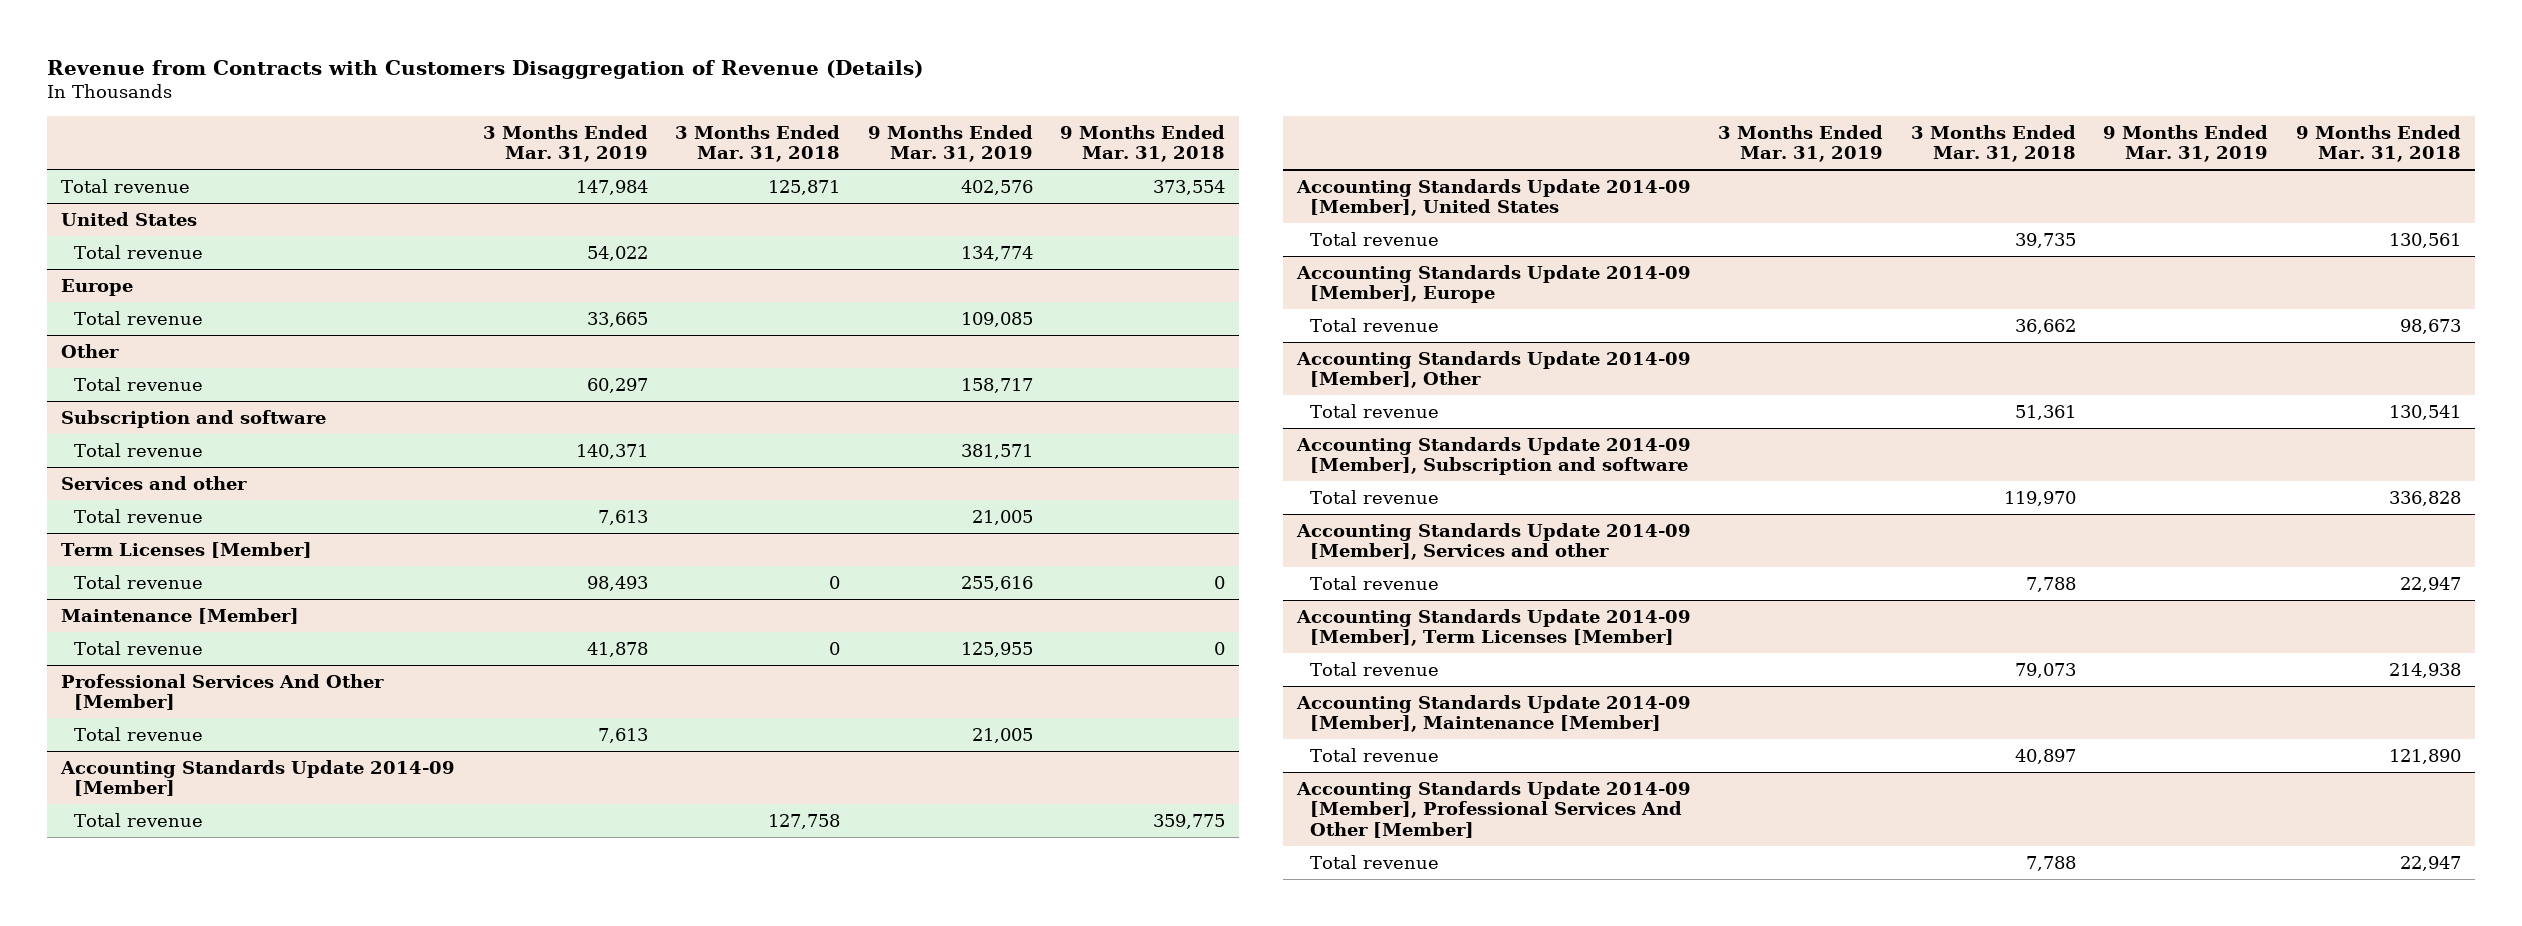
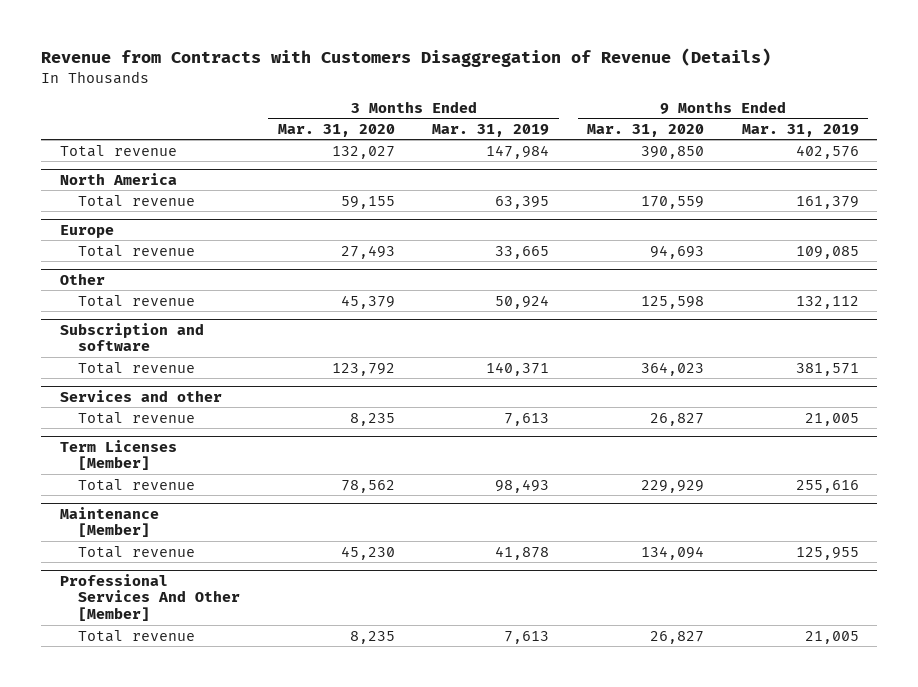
[675,124,841,163] 3 Months Ended Mar. 31, 2018 -> none
[1060,124,1226,163] 9 Months Ended Mar. 31, 2018 -> none
none -> [277,123,395,137] Mar. 31, 2020
none -> [586,123,704,137] Mar. 31, 2020
[61,211,198,226] United States -> [59,172,177,185] North America
[586,245,648,261] 54,022 -> [495,195,550,209] 63,395
[960,245,1033,261] 134,774 -> [795,195,859,209] 161,379
[586,377,648,393] 60,297 -> [495,294,550,309] 50,924
[960,377,1033,393] 158,717 -> [795,295,859,309] 132,112
[60,759,456,797] Accounting Standards Update 2014-09 [Member] -> none
[74,812,204,827] Total revenue -> none
[1295,178,1691,217] Accounting Standards Update 2014-09 [Member], United States -> none
[1309,231,1439,246] Total revenue -> none
[1295,264,1691,304] Accounting Standards Update 2014-09 [Member], Europe -> none
[1309,317,1439,332] Total revenue -> none
[1295,350,1691,389] Accounting Standards Update 2014-09 [Member], Other -> none
[1309,403,1439,418] Total revenue -> none
[1295,436,1691,476] Accounting Standards Update 2014-09 [Member], Subscription and software -> none
[1309,489,1439,504] Total revenue -> none
[1295,522,1691,561] Accounting Standards Update 2014-09 [Member], Services and other -> none
[1309,575,1439,590] Total revenue -> none
[1295,608,1691,647] Accounting Standards Update 2014-09 [Member], Term Licenses [Member] -> none
[1309,661,1439,676] Total revenue -> none
[1295,694,1691,733] Accounting Standards Update 2014-09 [Member], Maintenance [Member] -> none
[1309,747,1439,762] Total revenue -> none
[1295,780,1691,838] Accounting Standards Update 2014-09 [Member], Professional Services And Other [Member] -> none
[1309,854,1439,869] Total revenue -> none

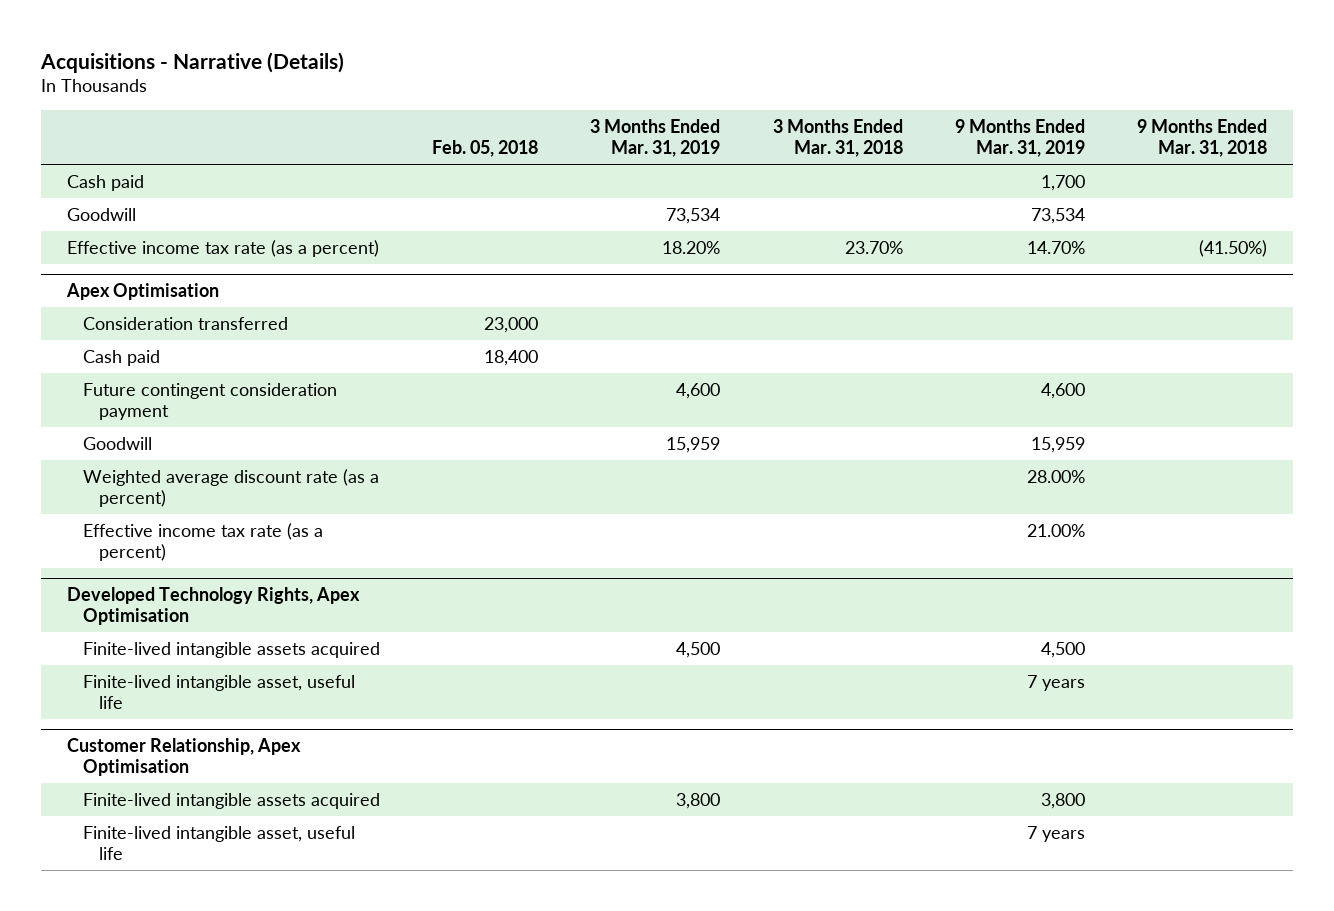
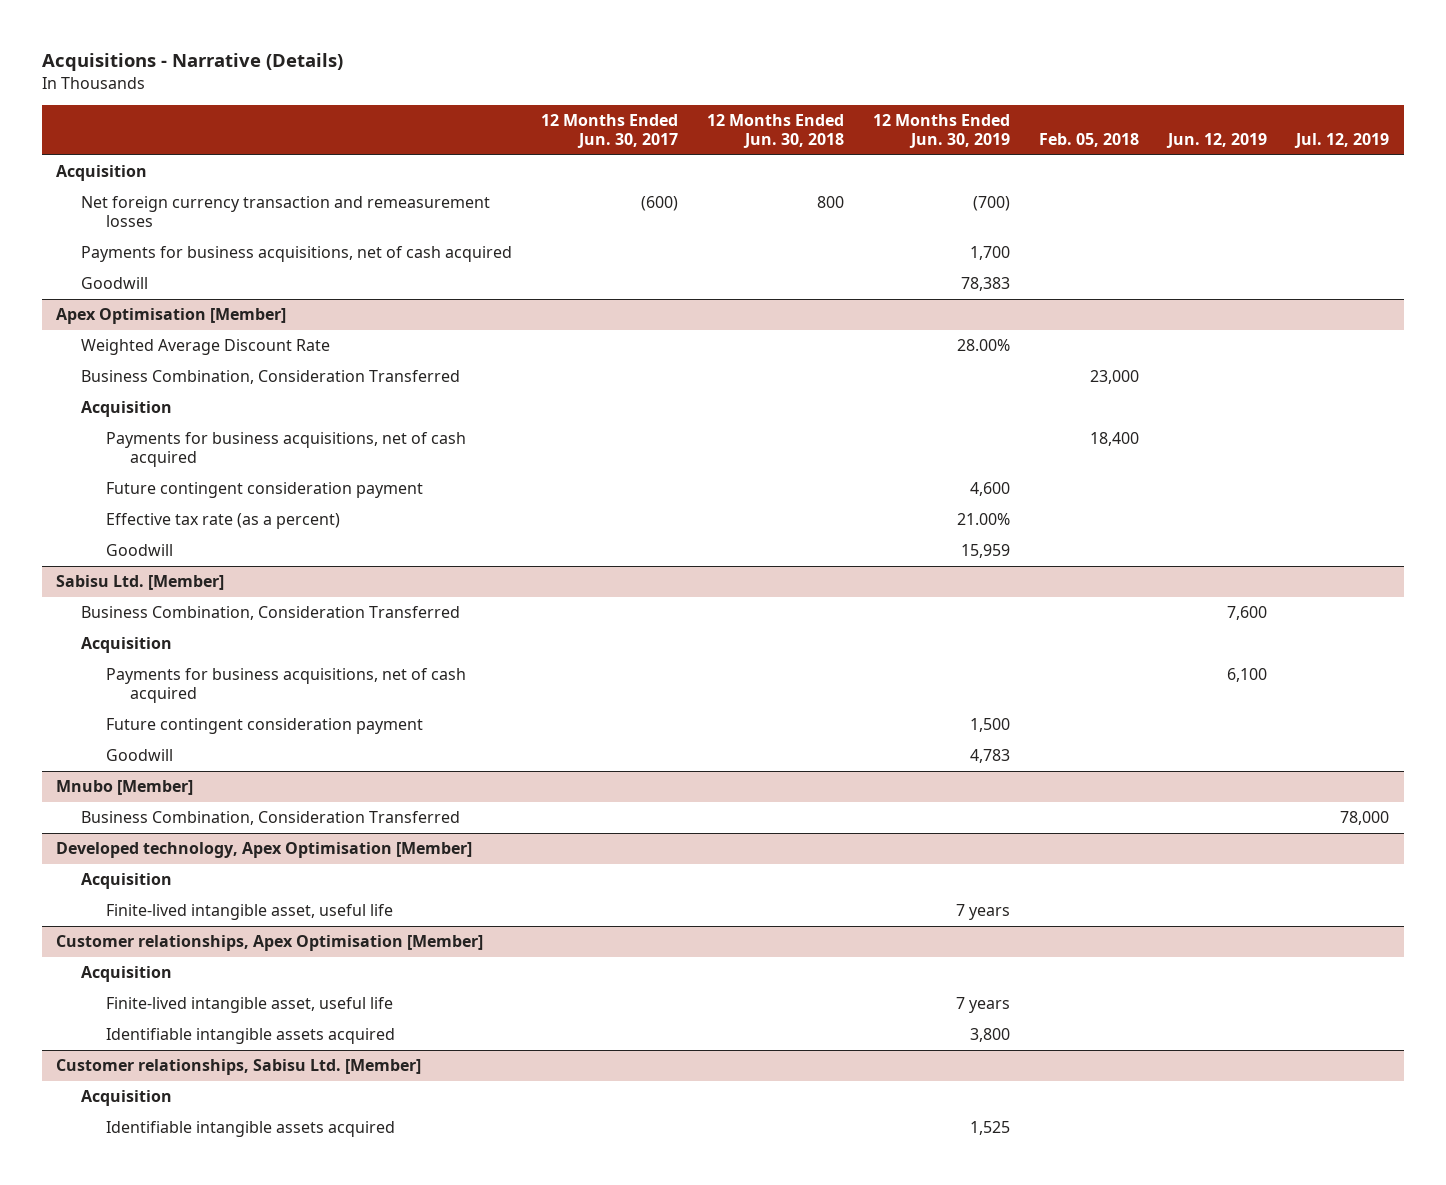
[590,119,721,157] 3 Months Ended Mar. 31, 2019 -> none
[772,119,903,157] 3 Months Ended Mar. 31, 2018 -> none
[954,119,1085,157] 9 Months Ended Mar. 31, 2019 -> none
[1137,119,1268,157] 9 Months Ended Mar. 31, 2018 -> none
none -> [541,114,679,148] 12 Months Ended Jun. 30, 2017
none -> [707,114,845,148] 12 Months Ended Jun. 30, 2018
none -> [873,114,1011,148] 12 Months Ended Jun. 30, 2019
none -> [1166,132,1268,148] Jun. 12, 2019
none -> [1294,132,1390,148] Jul. 12, 2019
none -> [56,165,148,182] Acquisition
none -> [80,196,490,228] Net foreign currency transaction and remeasurement losses
[67,174,145,191] Cash paid -> [80,246,512,263] Payments for business acquisitions, net of cash acquired
[67,239,380,257] Effective income tax rate (as a percent) -> none
[66,283,220,301] Apex Optimisation -> [56,308,287,325] Apex Optimisation [Member]
none -> [80,339,330,356] Weighted Average Discount Rate
[82,316,288,330] Consideration transferred -> [80,370,460,385] Business Combination, Consideration Transferred
none -> [80,401,172,418] Acquisition
[82,349,160,366] Cash paid -> [105,432,466,468] Payments for business acquisitions, net of cash acquired
none -> [105,513,340,530] Effective tax rate (as a percent)
[82,468,379,507] Weighted average discount rate (as a percent) -> none
[82,522,323,561] Effective income tax rate (as a percent) -> none
[82,641,380,658] Finite-lived intangible assets acquired -> none
none -> [56,575,225,591] Sabisu Ltd. [Member]
none -> [80,606,460,621] Business Combination, Consideration Transferred
none -> [80,637,172,654] Acquisition
none -> [105,668,466,704] Payments for business acquisitions, net of cash acquired
none -> [105,718,423,735] Future contingent consideration payment
none -> [105,749,173,762] Goodwill
none -> [56,780,194,796] Mnubo [Member]
none -> [80,811,460,826] Business Combination, Consideration Transferred
[67,587,361,626] Developed Technology Rights, Apex Optimisation -> [56,842,473,859] Developed technology, Apex Optimisation [Member]
none -> [80,873,172,890] Acquisition
[82,792,380,809] Finite-lived intangible assets acquired -> none
[67,738,302,777] Customer Relationship, Apex Optimisation -> [56,935,484,952] Customer relationships, Apex Optimisation [Member]
none -> [80,966,172,983] Acquisition
none -> [105,1028,395,1045] Identifiable intangible assets acquired
none -> [56,1059,422,1076] Customer relationships, Sabisu Ltd. [Member]
none -> [80,1090,172,1107] Acquisition
none -> [105,1121,395,1138] Identifiable intangible assets acquired

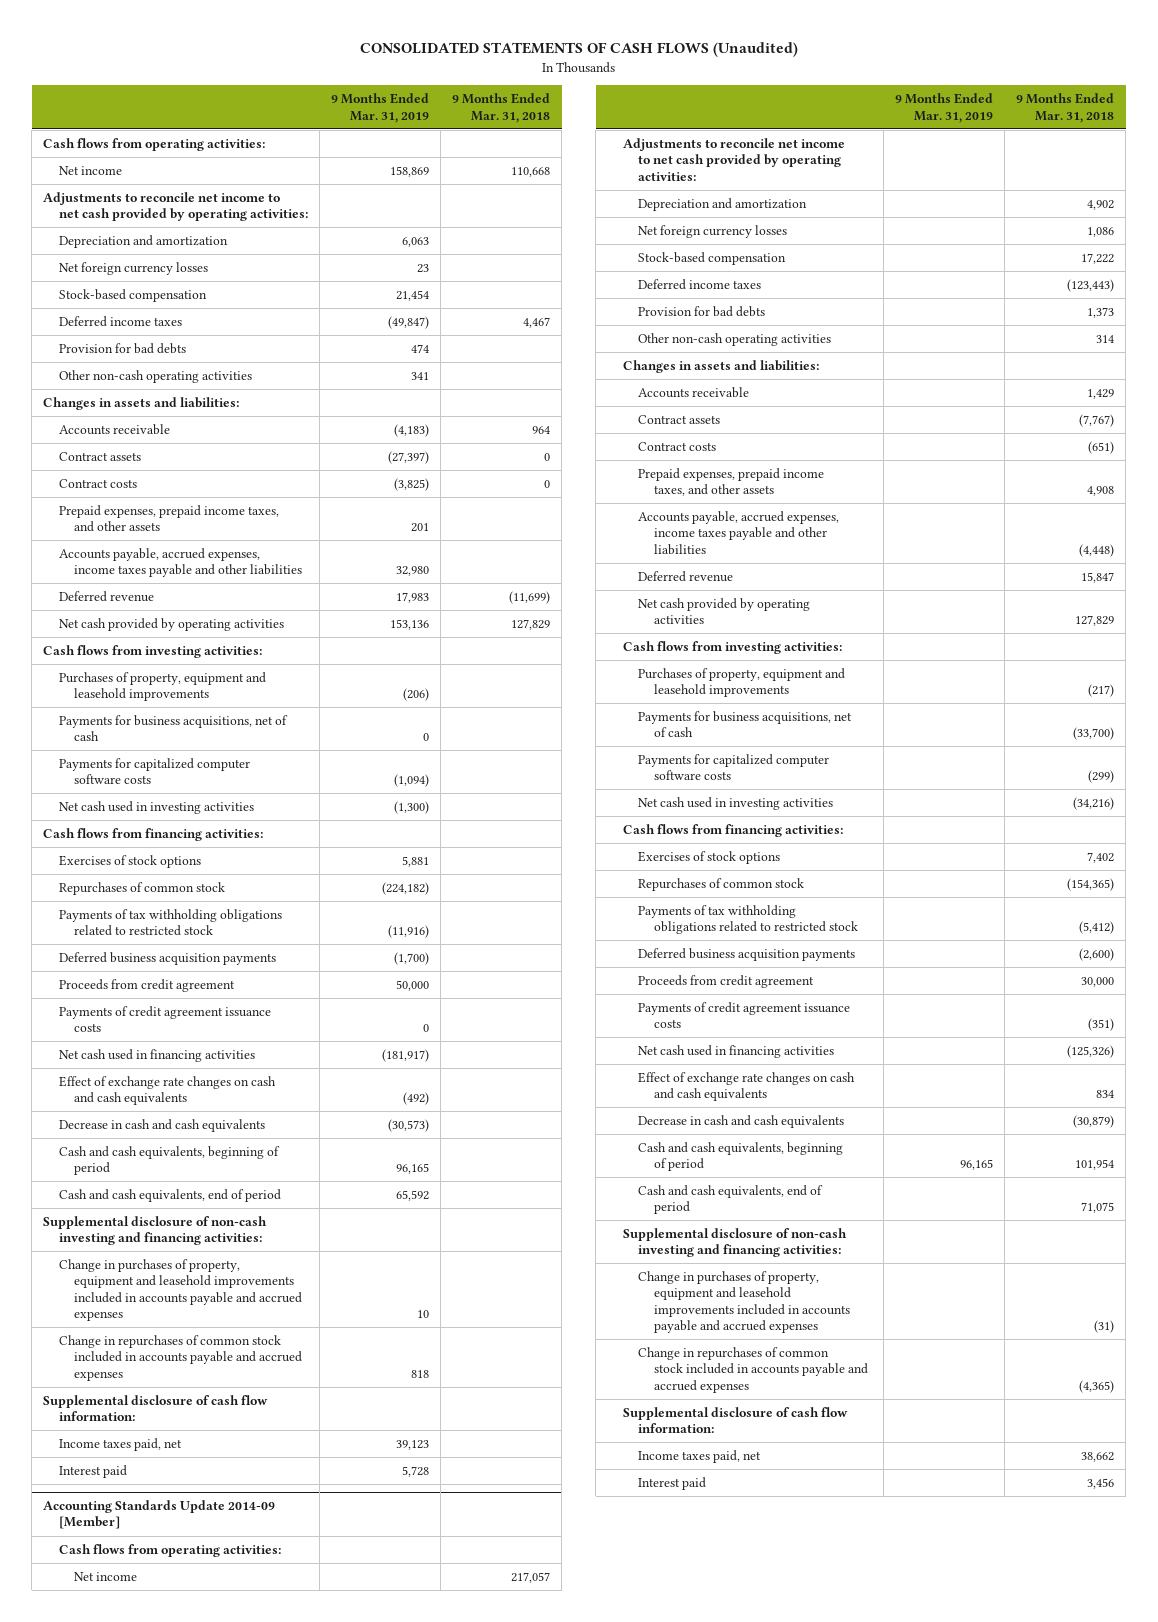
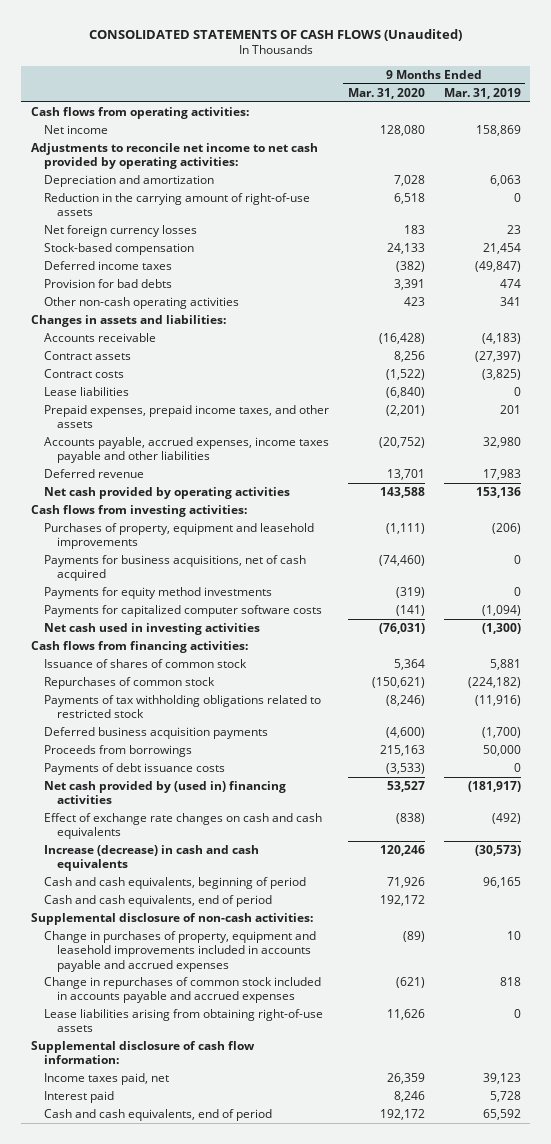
[452,93,551,123] 9 Months Ended Mar. 31, 2018 -> none
none -> [347,87,425,99] Mar. 31, 2020
none -> [43,193,310,217] Reduction in the carrying amount of right-of-use assets
none -> [43,387,129,397] Lease liabilities
[58,714,288,742] Payments for business acquisitions, net of cash -> [43,555,306,582] Payments for business acquisitions, net of cash acquired
none -> [43,587,272,600] Payments for equity method investments
[58,854,201,868] Exercises of stock options -> [43,659,247,669] Issuance of shares of common stock
[58,978,235,992] Proceeds from credit agreement -> [43,745,192,758] Proceeds from borrowings
[58,1005,271,1033] Payments of credit agreement issuance costs -> [43,763,225,776] Payments of debt issuance costs
[58,1048,255,1062] Net cash used in financing activities -> [43,781,286,805] Net cash provided by (used in) financing activities
[58,1118,265,1132] Decrease in cash and cash equivalents -> [43,845,259,872] Increase (decrease) in cash and cash equivalents
none -> [43,895,272,908] Cash and cash equivalents, end of period
[43,1215,268,1246] Supplemental disclosure of non-cash investing and financing activities: -> [30,913,313,926] Supplemental disclosure of non-cash activities:
none -> [43,1009,323,1033] Lease liabilities arising from obtaining right-of-use assets
[43,1500,276,1530] Accounting Standards Update 2014-09 [Member] -> none
[58,1543,281,1557] Cash flows from operating activities: -> none
[74,1571,138,1581] Net income -> none
[622,137,845,181] Adjustments to reconcile net income to net cash provided by operating activities: -> none
[638,197,808,211] Depreciation and amortization -> none
[638,224,788,238] Net foreign currency losses -> none
[638,251,787,265] Stock-based compensation -> none
[638,278,762,290] Deferred income taxes -> none
[638,305,766,317] Provision for bad debts -> none
[638,332,832,346] Other non-cash operating activities -> none
[622,359,819,373] Changes in assets and liabilities: -> none
[638,386,750,398] Accounts receivable -> none
[638,414,721,424] Contract assets -> none
[638,441,717,451] Contract costs -> none
[638,467,825,497] Prepaid expenses, prepaid income taxes, and other assets -> none
[638,510,840,555] Accounts payable, accrued expenses, income taxes payable and other liabilities -> none
[638,570,734,582] Deferred revenue -> none
[638,597,811,625] Net cash provided by operating activities -> none
[622,640,842,654] Cash flows from investing activities: -> none
[638,667,846,698] Purchases of property, equipment and leasehold improvements -> none
[638,710,853,738] Payments for business acquisitions, net of cash -> none
[638,753,830,781] Payments for capitalized computer software costs -> none
[638,796,834,810] Net cash used in investing activities -> none
[622,823,843,837] Cash flows from financing activities: -> none
[638,850,781,864] Exercises of stock options -> none
[638,877,805,891] Repurchases of common stock -> none
[638,904,858,935] Payments of tax withholding obligations related to restricted stock -> none
[638,947,856,961] Deferred business acquisition payments -> none
[638,974,815,988] Proceeds from credit agreement -> none
[638,1001,851,1029] Payments of credit agreement issuance costs -> none
[638,1044,835,1058] Net cash used in financing activities -> none
[638,1071,856,1102] Effect of exchange rate changes on cash and cash equivalents -> none
[638,1114,845,1128] Decrease in cash and cash equivalents -> none
[638,1141,844,1172] Cash and cash equivalents, beginning of period -> none
[638,1184,824,1215] Cash and cash equivalents, end of period -> none
[622,1227,847,1258] Supplemental disclosure of non-cash investing and financing activities: -> none
[638,1270,850,1333] Change in purchases of property, equipment and leasehold improvements included in accounts payable and accrued expenses -> none
[638,1346,868,1393] Change in repurchases of common stock included in accounts payable and accrued expenses -> none
[622,1406,848,1434] Supplemental disclosure of cash flow information: -> none
[638,1449,762,1463] Income taxes paid, net -> none
[638,1476,707,1490] Interest paid -> none
[58,1188,281,1202] Cash and cash equivalents, end of period -> [43,1109,272,1122] Cash and cash equivalents, end of period

